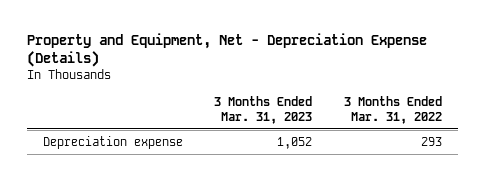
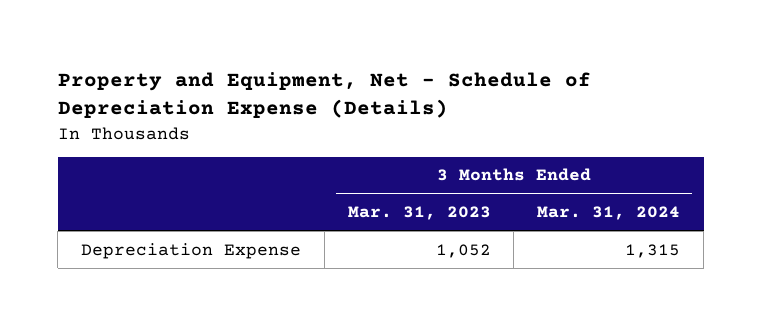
[26,32,427,67] Property and Equipment, Net - Depreciation Expense (Details) -> [57,71,591,118] Property and Equipment, Net - Schedule of Depreciation Expense (Details)
[344,96,443,124] 3 Months Ended Mar. 31, 2022 -> none
none -> [537,206,681,221] Mar. 31, 2024
[42,135,183,149] Depreciation expense -> [80,242,301,259] Depreciation Expense

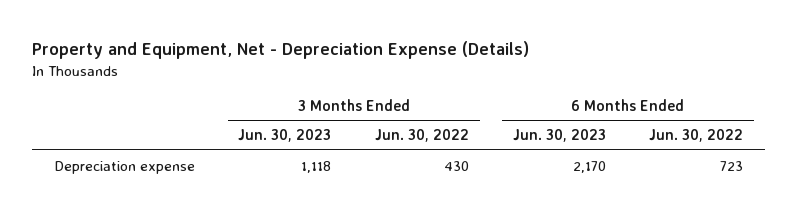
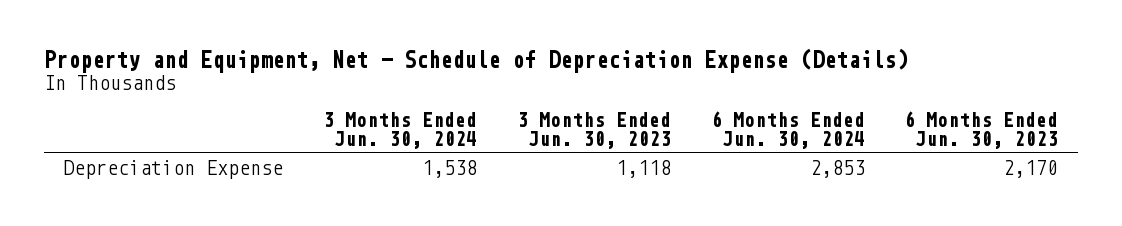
[31,41,529,60] Property and Equipment, Net - Depreciation Expense (Details) -> [43,48,908,74] Property and Equipment, Net - Schedule of Depreciation Expense (Details)
[375,129,470,143] Jun. 30, 2022 -> none
[649,129,744,143] Jun. 30, 2022 -> none
none -> [323,111,478,149] 3 Months Ended Jun. 30, 2024
none -> [710,110,865,149] 6 Months Ended Jun. 30, 2024
[53,160,195,174] Depreciation expense -> [63,160,284,180] Depreciation Expense

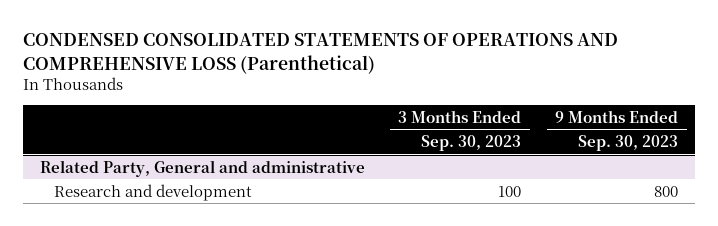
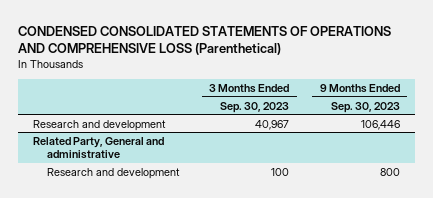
none -> [33,119,167,131] Research and development

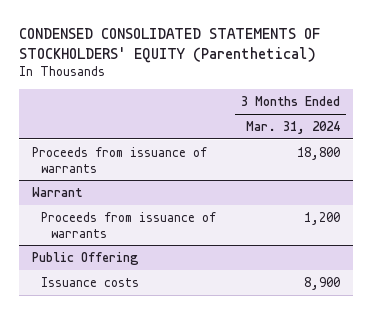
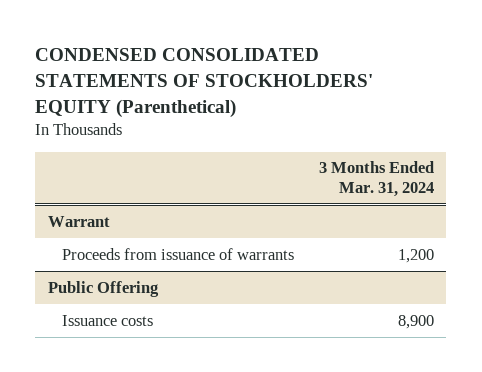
[31,146,207,173] Proceeds from issuance of warrants -> none

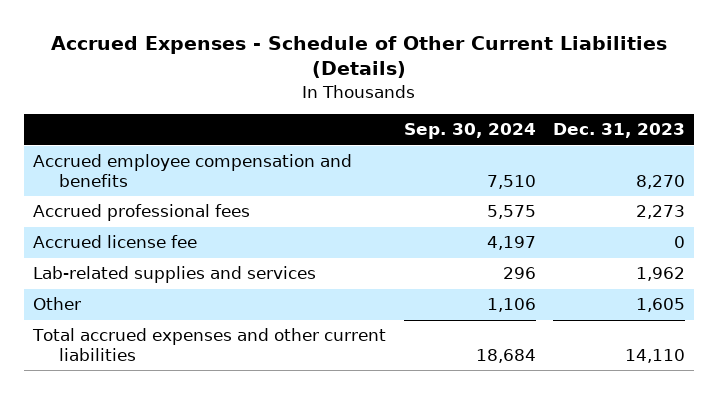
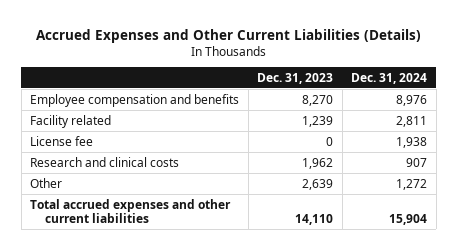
[51,35,668,79] Accrued Expenses - Schedule of Other Current Liabilities (Details) -> [35,28,421,43] Accrued Expenses and Other Current Liabilities (Details)
[403,123,536,140] Sep. 30, 2024 -> none
none -> [351,72,428,84] Dec. 31, 2024
[33,204,251,222] Accrued professional fees -> none
[33,154,353,187] Accrued employee compensation and benefits -> [30,93,240,107] Employee compensation and benefits
none -> [30,114,112,128] Facility related
[33,235,198,249] Accrued license fee -> [30,135,94,146] License fee
[33,266,317,284] Lab-related supplies and services -> [30,156,180,167] Research and clinical costs
[636,298,686,313] 1,605 -> [302,178,334,190] 2,639

